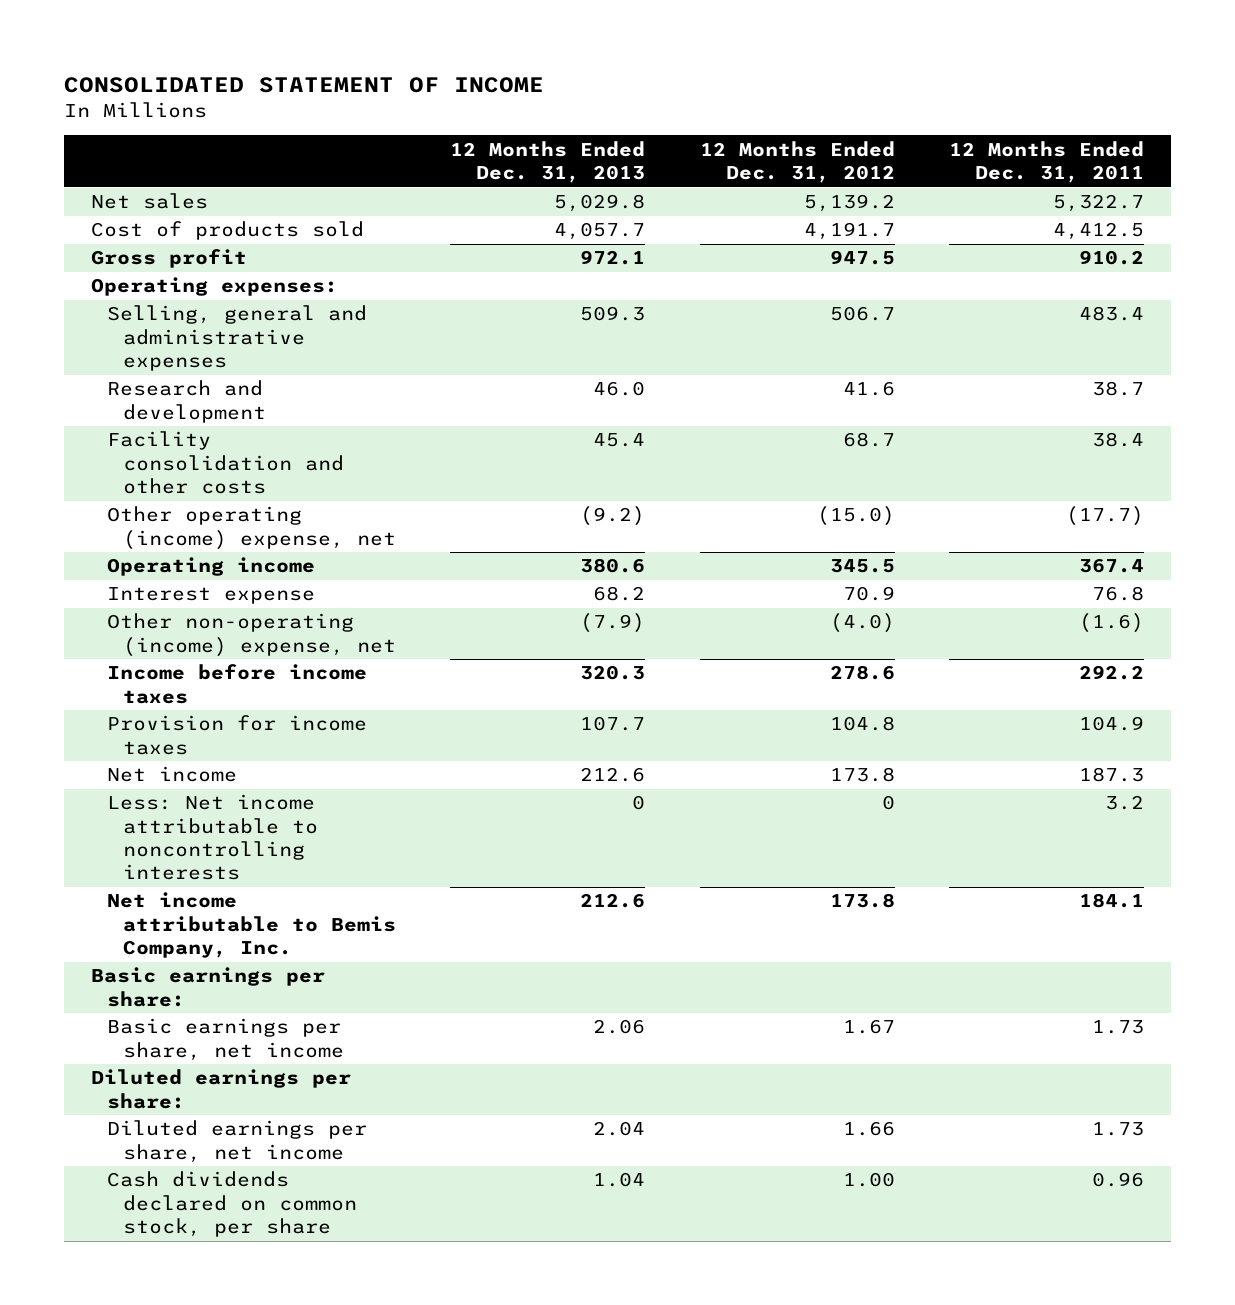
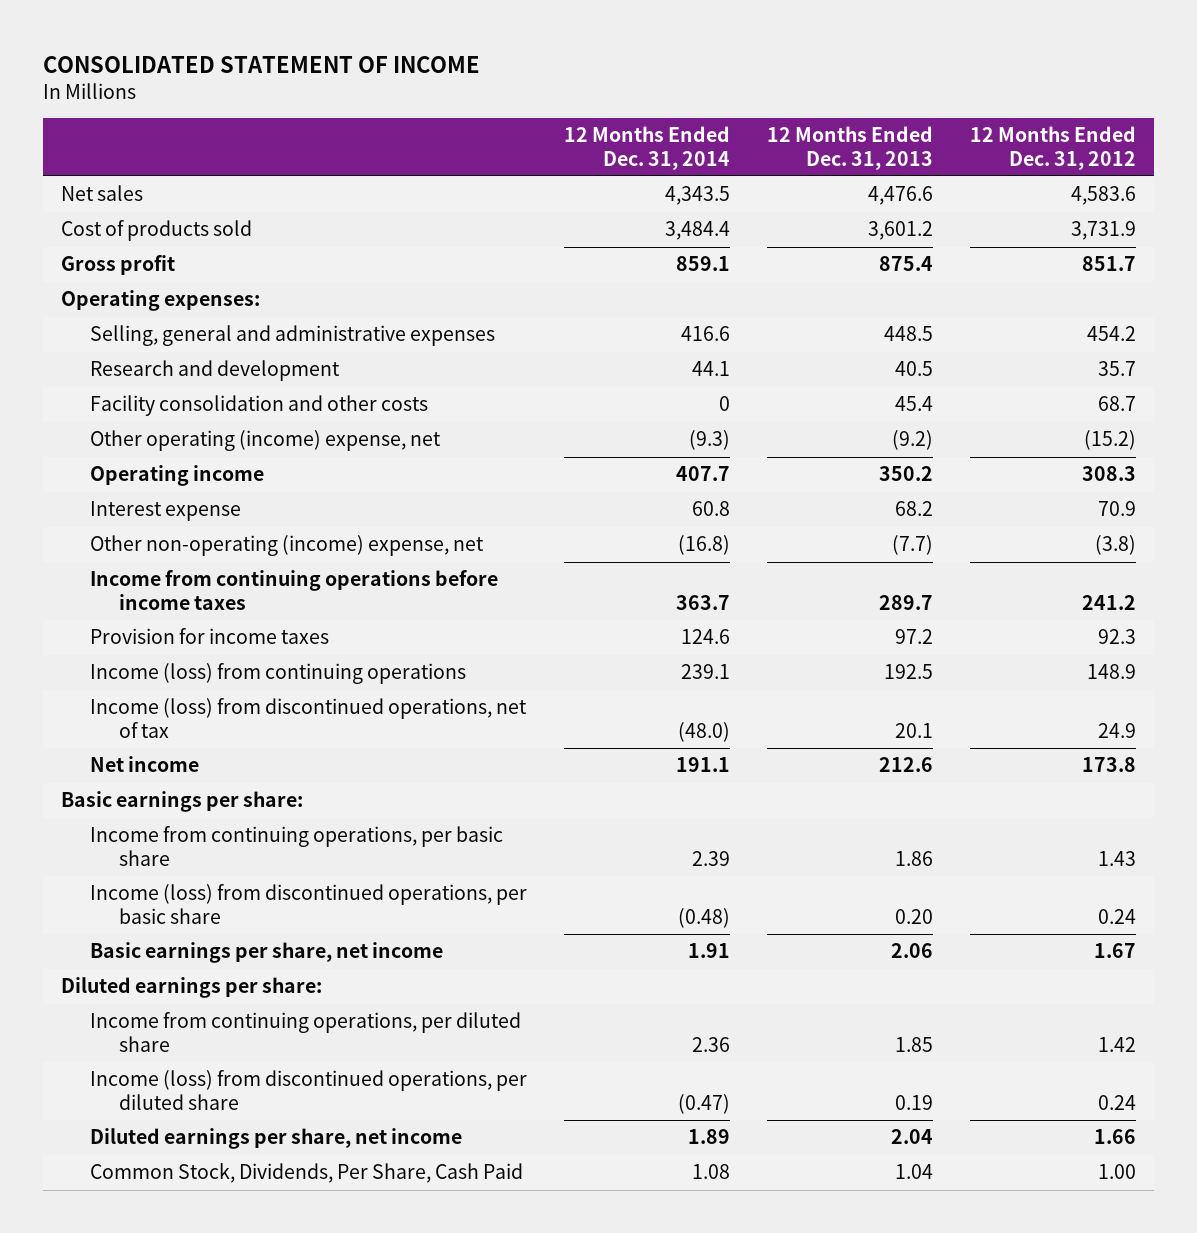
[948,140,1144,184] 12 Months Ended Dec. 31, 2011 -> none
none -> [564,126,731,170] 12 Months Ended Dec. 31, 2014
[554,194,646,213] 5,029.8 -> [868,186,934,206] 4,476.6
[803,194,895,213] 5,139.2 -> [1070,186,1136,206] 4,583.6
[554,222,646,241] 4,057.7 -> [868,221,934,241] 3,601.2
[803,222,895,241] 4,191.7 -> [1070,221,1136,241] 3,731.9
[580,250,646,266] 972.1 -> [879,256,934,272] 875.4
[829,250,895,266] 947.5 -> [1081,256,1136,272] 851.7
[580,306,646,322] 509.3 -> [884,326,934,342] 448.5
[829,306,895,322] 506.7 -> [1086,326,1136,342] 454.2
[593,381,646,397] 46.0 -> [895,361,934,377] 40.5
[842,381,895,397] 41.6 -> [1097,361,1136,377] 35.7
[816,506,895,527] (15.0) -> [1083,430,1136,451] (15.2)
[580,558,646,574] 380.6 -> [879,466,934,482] 350.2
[829,559,895,574] 345.5 -> [1081,466,1136,482] 308.3
[580,613,646,634] (7.9) -> [892,535,934,556] (7.7)
[829,613,895,634] (4.0) -> [1094,535,1136,556] (3.8)
[107,664,368,704] Income before income taxes -> [90,570,499,610] Income from continuing operations before income taxes
[580,665,646,681] 320.3 -> [879,594,934,610] 289.7
[829,665,895,681] 278.6 -> [1081,594,1136,610] 241.2
[580,716,646,732] 107.7 -> [895,629,934,645] 97.2
[829,716,895,732] 104.8 -> [1097,629,1136,645] 92.3
none -> [90,663,467,685] Income (loss) from continuing operations
none -> [90,698,528,738] Income (loss) from discontinued operations, net of tax
[107,794,319,881] Less: Net income attributable to noncontrolling interests -> none
[107,892,397,959] Net income attributable to Bemis Company, Inc. -> none
none -> [90,826,504,866] Income from continuing operations, per basic share
none -> [90,884,528,924] Income (loss) from discontinued operations, per basic share
none -> [90,1012,522,1052] Income from continuing operations, per diluted share
none -> [90,1070,528,1110] Income (loss) from discontinued operations, per diluted share
[107,1171,358,1238] Cash dividends declared on common stock, per share -> [90,1163,524,1184] Common Stock, Dividends, Per Share, Cash Paid

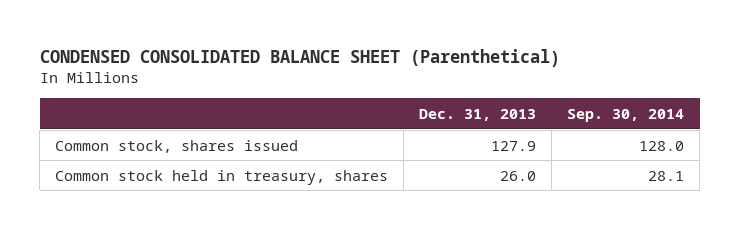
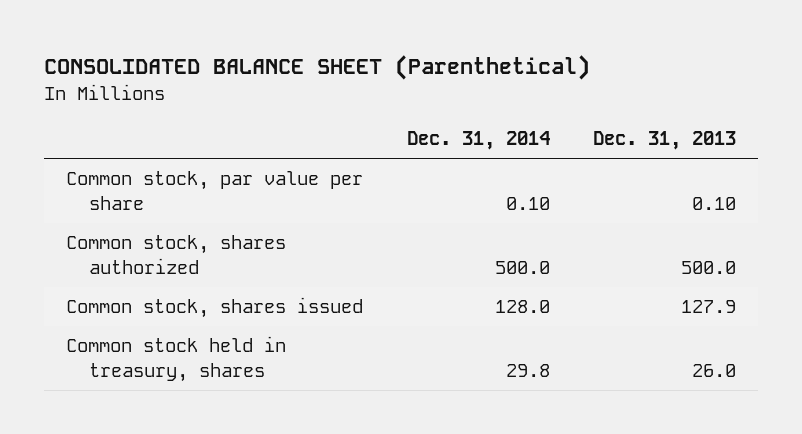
[39,49,560,68] CONDENSED CONSOLIDATED BALANCE SHEET (Parenthetical) -> [43,54,590,80] CONSOLIDATED BALANCE SHEET (Parenthetical)
[567,108,685,122] Sep. 30, 2014 -> none
none -> [406,131,550,151] Dec. 31, 2014
none -> [65,171,363,210] Common stock, par value per share
none -> [65,235,286,274] Common stock, shares authorized

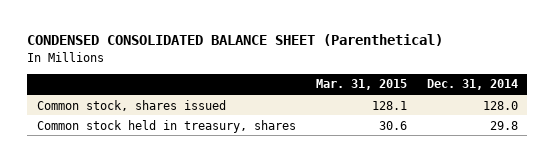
[43,54,590,80] CONSOLIDATED BALANCE SHEET (Parenthetical) -> [26,34,443,47] CONDENSED CONSOLIDATED BALANCE SHEET (Parenthetical)
[593,131,737,151] Dec. 31, 2013 -> none
none -> [315,79,407,91] Mar. 31, 2015
[65,171,363,210] Common stock, par value per share -> none
[65,235,286,274] Common stock, shares authorized -> none

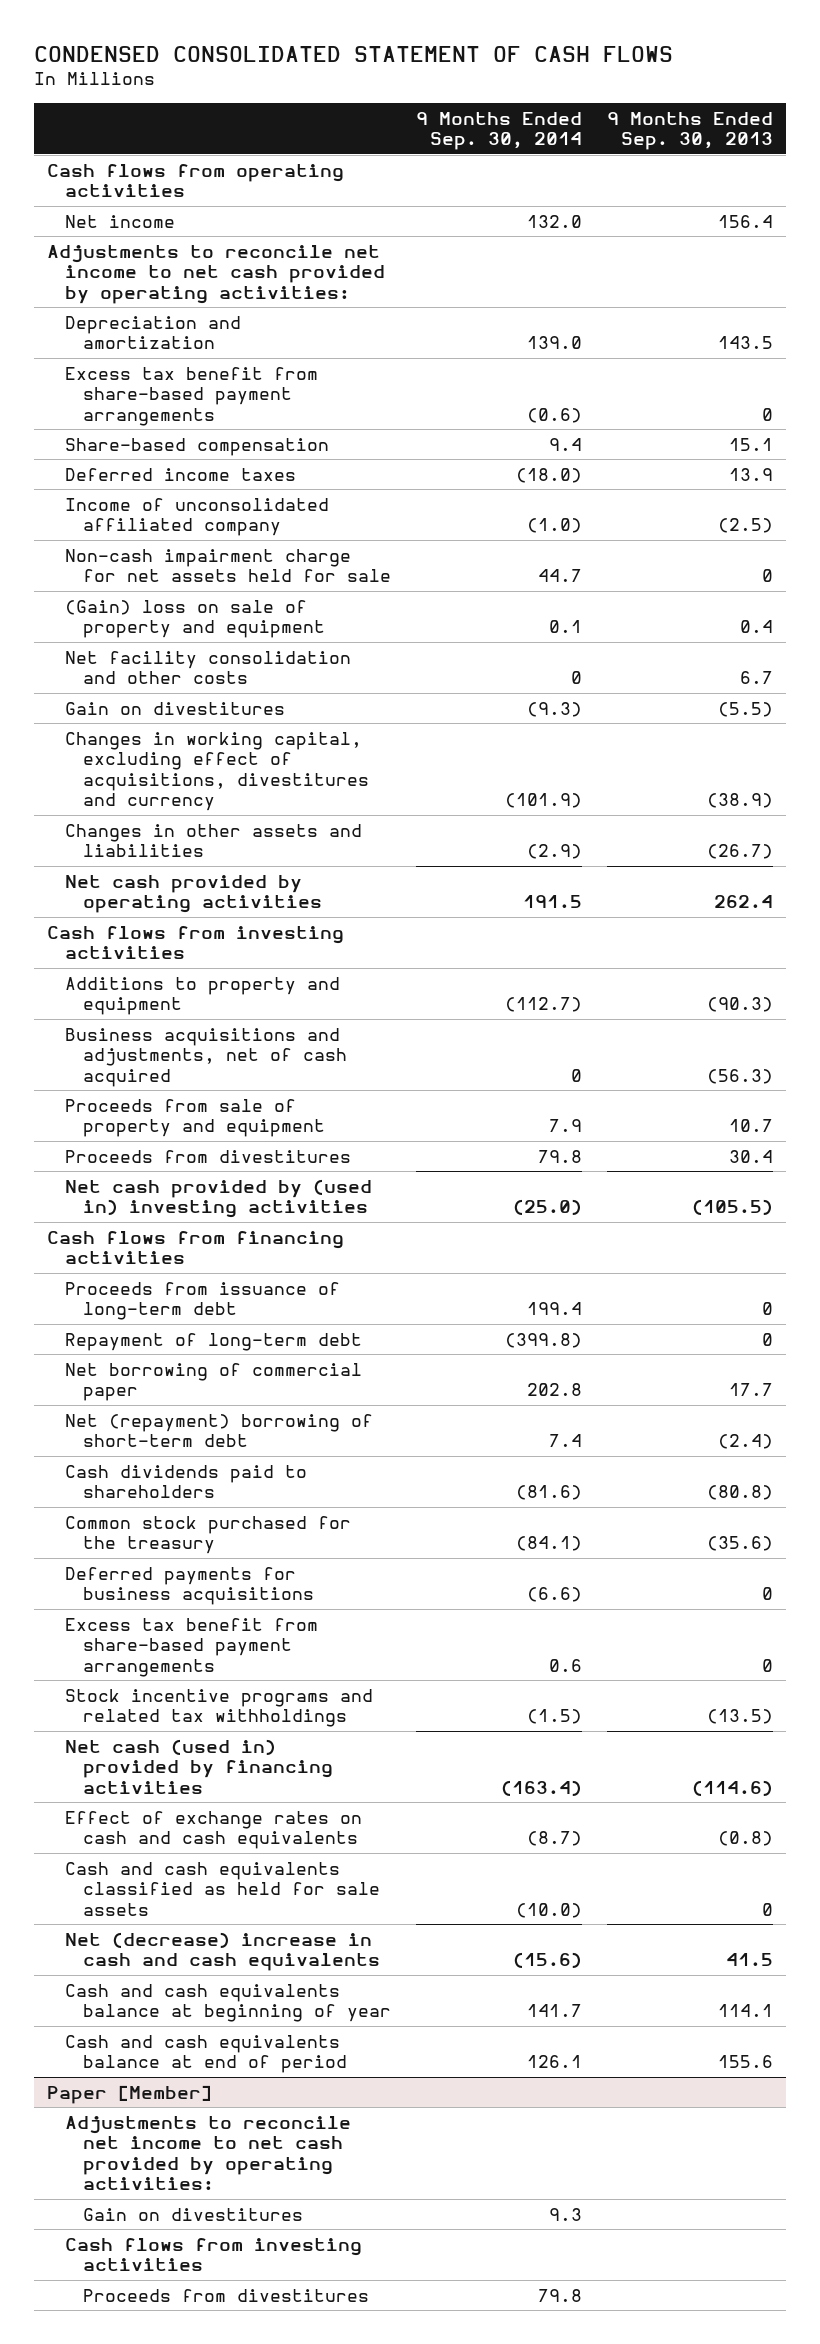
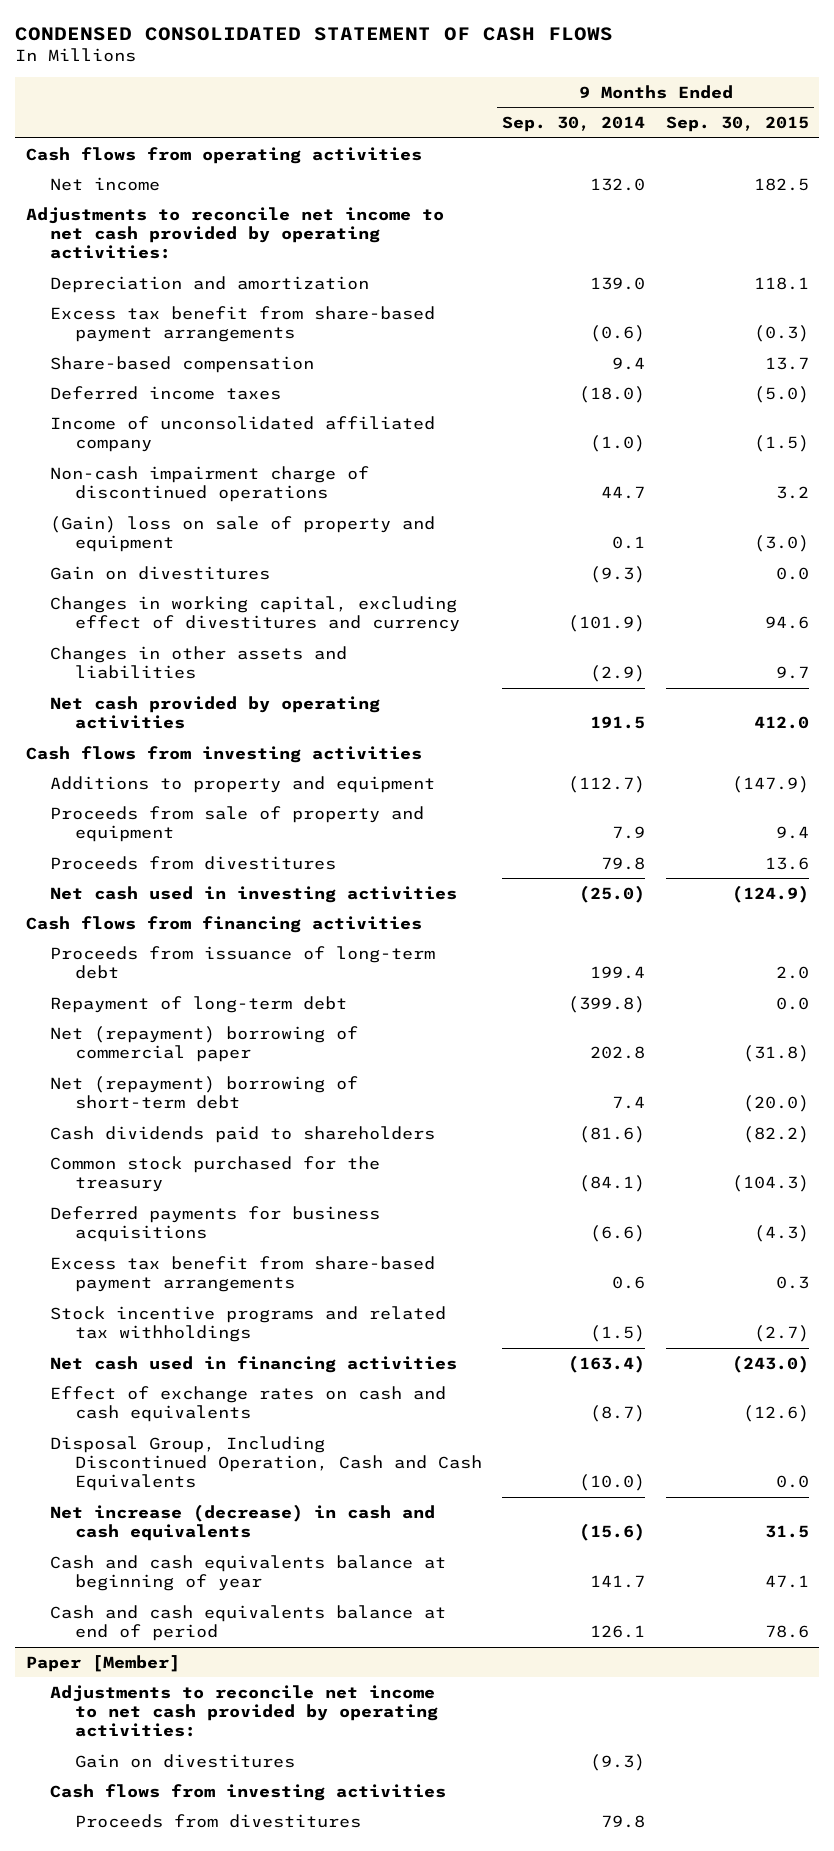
[607,111,774,151] 9 Months Ended Sep. 30, 2013 -> none
none -> [665,115,809,132] Sep. 30, 2015
[65,548,392,583] Non-cash impairment charge for net assets held for sale -> [50,465,370,502] Non-cash impairment charge of discontinued operations
[65,650,352,685] Net facility consolidation and other costs -> none
[65,731,370,812] Changes in working capital, excluding effect of acquisitions, divestitures and currency -> [50,595,460,632] Changes in working capital, excluding effect of divestitures and currency
[65,1027,348,1087] Business acquisitions and adjustments, net of cash acquired -> none
[65,1178,373,1219] Net cash provided by (used in) investing activities -> [50,885,458,903] Net cash used in investing activities
[65,1362,363,1402] Net borrowing of commercial paper -> [50,1025,359,1062] Net (repayment) borrowing of commercial paper
[65,1738,334,1794] Net cash (used in) provided by financing activities -> [50,1355,458,1373] Net cash used in financing activities
[65,1861,381,1916] Cash and cash equivalents classified as held for sale assets -> [50,1435,482,1492] Disposal Group, Including Discontinued Operation, Cash and Cash Equivalents
[65,1931,381,1972] Net (decrease) increase in cash and cash equivalents -> [50,1503,436,1541] Net increase (decrease) in cash and cash equivalents
[549,2207,583,2221] 9.3 -> [590,1753,646,1771] (9.3)

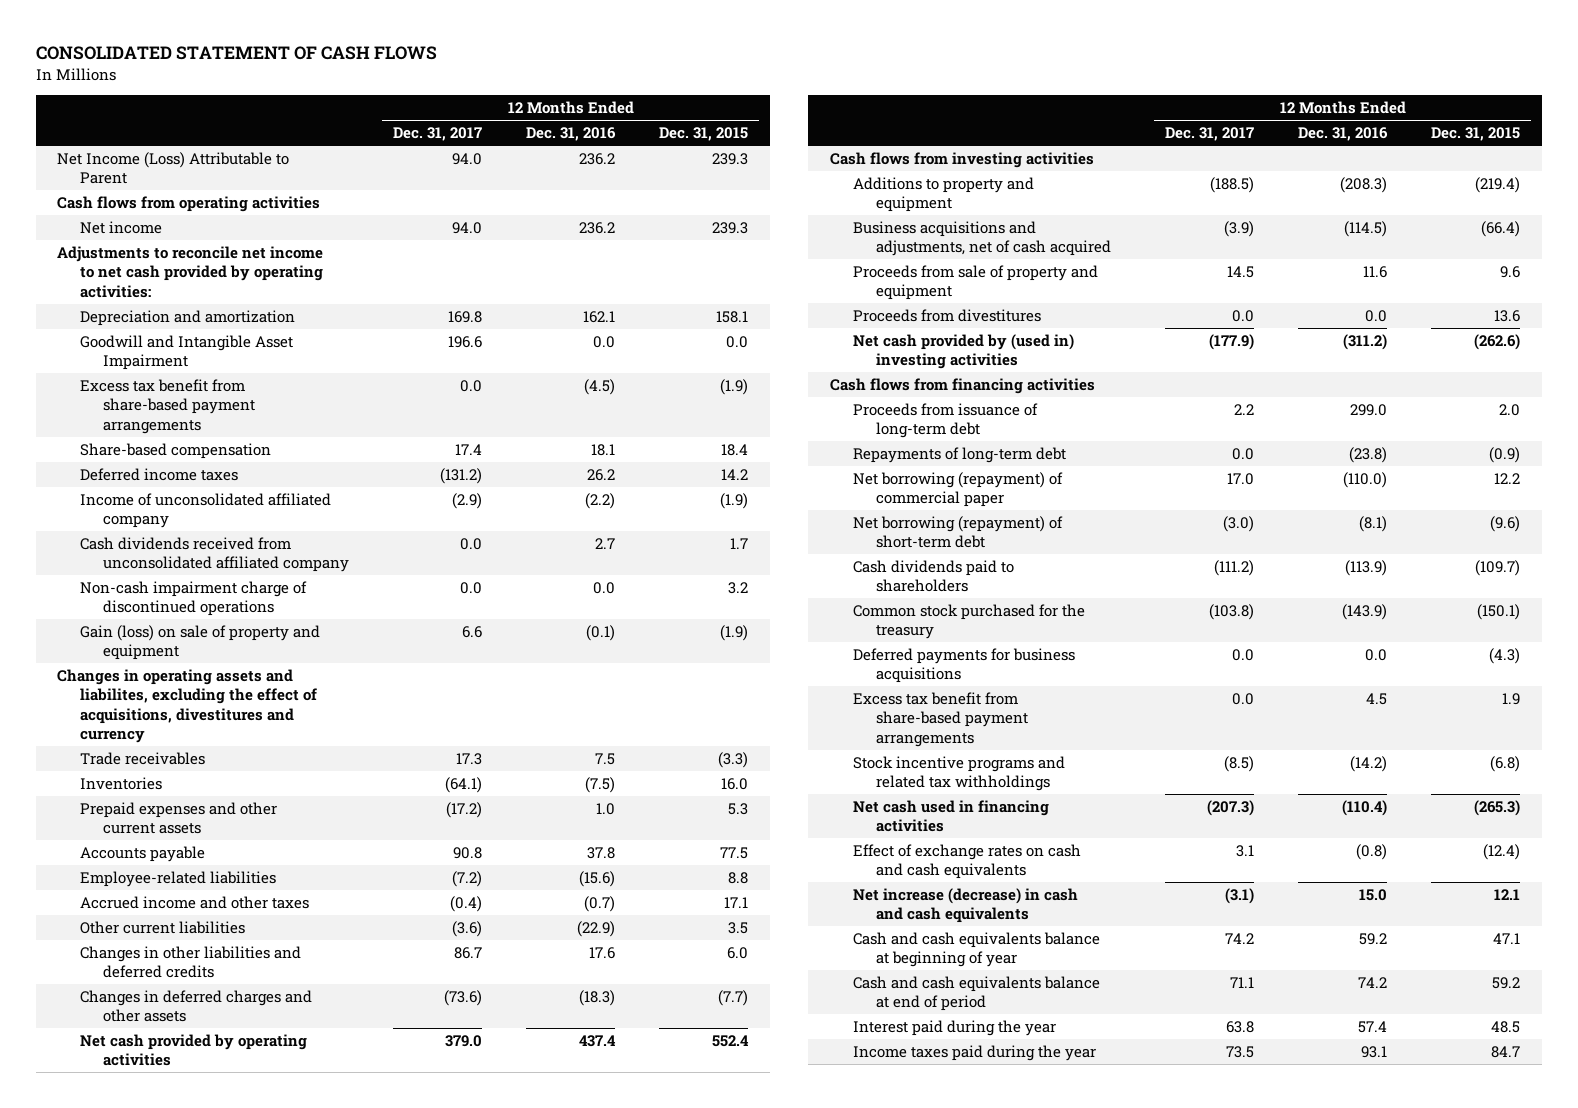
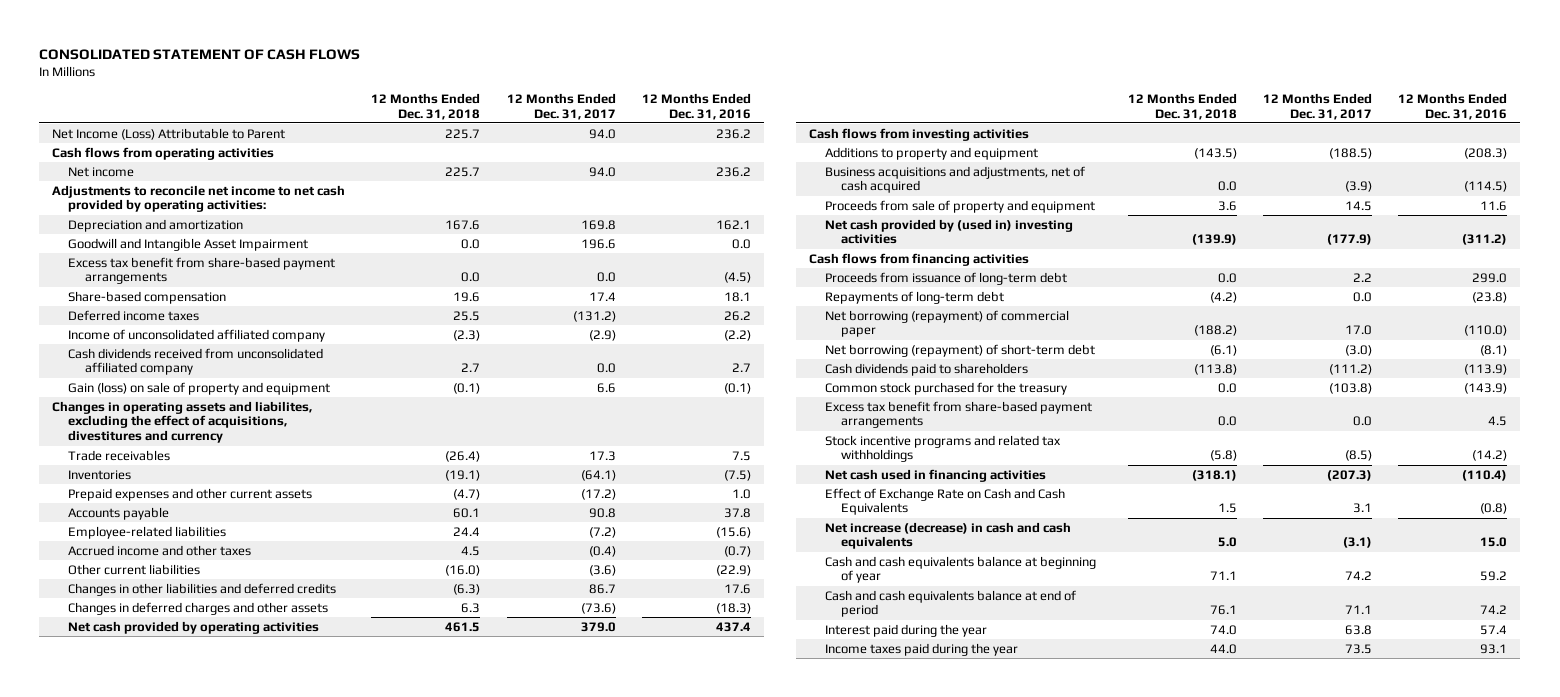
[658,127,748,142] Dec. 31, 2015 -> none
none -> [371,92,481,120] 12 Months Ended Dec. 31, 2018
[80,581,308,617] Non-cash impairment charge of discontinued operations -> none
[852,309,1041,323] Proceeds from divestitures -> none
[852,648,1075,684] Deferred payments for business acquisitions -> none
[852,844,1081,880] Effect of exchange rates on cash and cash equivalents -> [824,487,1065,516] Effect of Exchange Rate on Cash and Cash Equivalents

